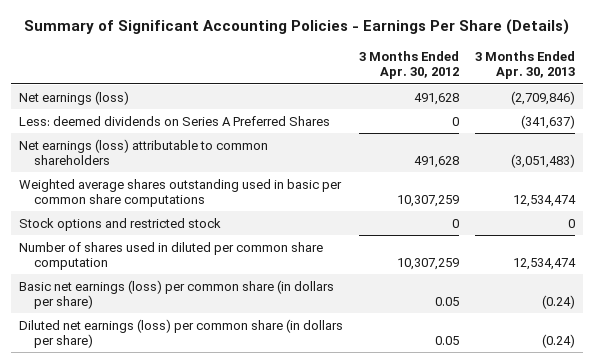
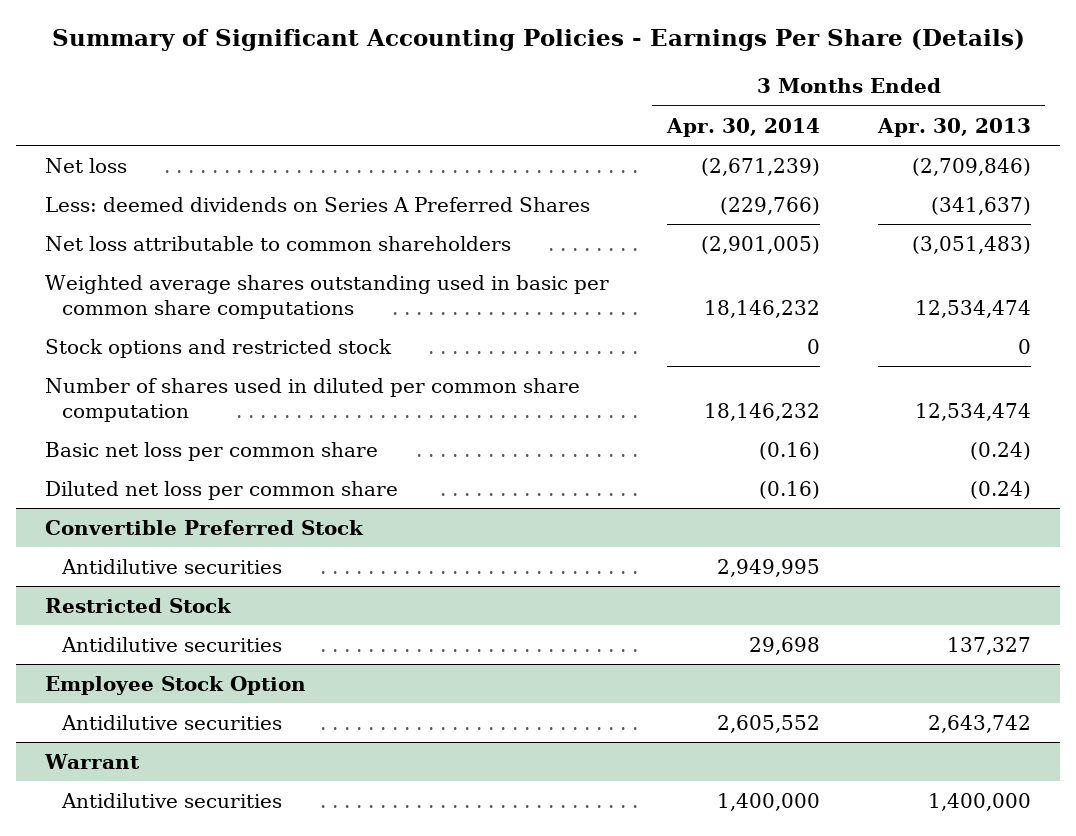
[359,50,460,79] 3 Months Ended Apr. 30, 2012 -> none
none -> [665,117,820,137] Apr. 30, 2014
[19,90,130,105] Net earnings (loss) -> [44,157,127,173] Net loss
[19,138,269,165] Net earnings (loss) attributable to common shareholders -> [44,235,511,251] Net loss attributable to common shareholders
[19,279,335,309] Basic net earnings (loss) per common share (in dollars per share) -> [44,441,378,461] Basic net loss per common share
[19,318,344,348] Diluted net earnings (loss) per common share (in dollars per share) -> [44,480,398,500] Diluted net loss per common share
none -> [44,519,364,535] Convertible Preferred Stock
none -> [60,558,282,574] Antidilutive securities
none -> [44,597,232,613] Restricted Stock
none -> [60,636,282,652] Antidilutive securities
none -> [44,675,306,695] Employee Stock Option
none -> [60,714,282,730] Antidilutive securities
none -> [43,753,140,769] Warrant
none -> [60,792,282,808] Antidilutive securities

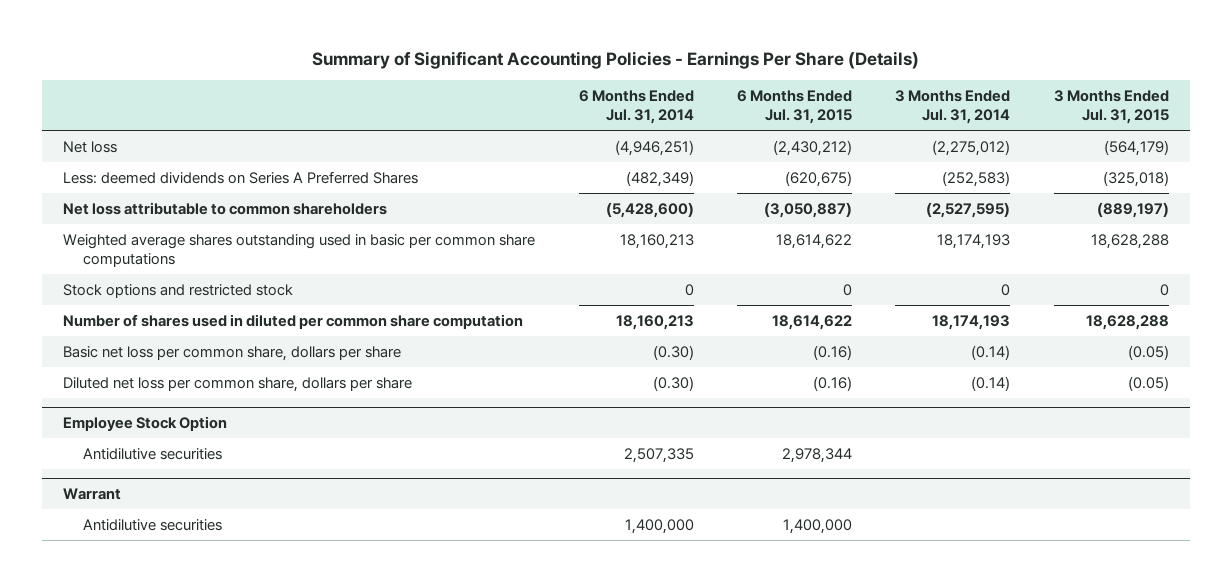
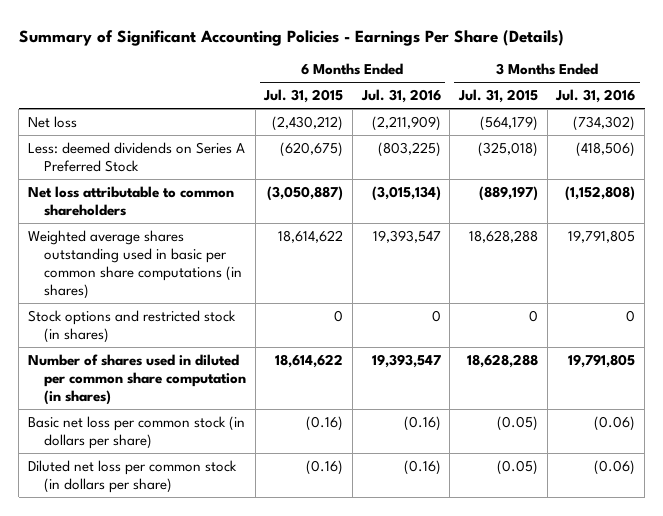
[578,89,694,125] 6 Months Ended Jul. 31, 2014 -> none
[895,89,1011,125] 3 Months Ended Jul. 31, 2014 -> none
none -> [360,89,441,104] Jul. 31, 2016
none -> [555,89,636,104] Jul. 31, 2016
[63,170,419,184] Less: deemed dividends on Series A Preferred Shares -> [27,141,245,172] Less: deemed dividends on Series A Preferred Stock
[63,416,228,432] Employee Stock Option -> none
[82,447,222,460] Antidilutive securities -> none
[63,488,122,501] Warrant -> none
[82,518,222,531] Antidilutive securities -> none
[63,233,536,268] Weighted average shares outstanding used in basic per common share computations -> [27,229,242,299] Weighted average shares outstanding used in basic per common share computations (in shares)
[63,283,294,298] Stock options and restricted stock -> [27,309,236,343] Stock options and restricted stock (in shares)
[63,313,524,329] Number of shares used in diluted per common share computation -> [27,353,246,405] Number of shares used in diluted per common share computation (in shares)
[63,345,402,361] Basic net loss per common share, dollars per share -> [27,415,245,449] Basic net loss per common stock (in dollars per share)
[63,376,413,392] Diluted net loss per common share, dollars per share -> [27,459,237,493] Diluted net loss per common stock (in dollars per share)

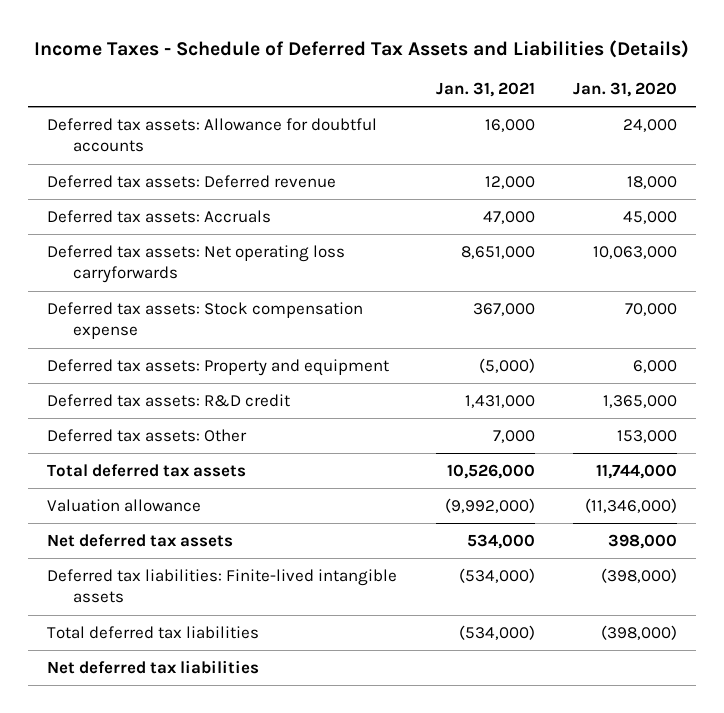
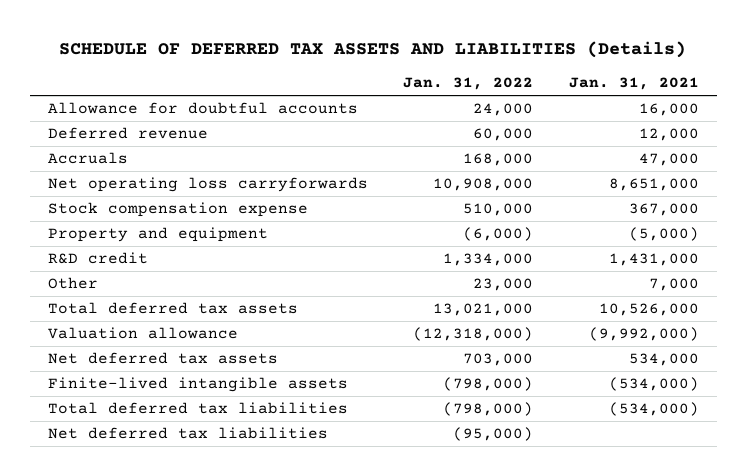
[34,39,690,58] Income Taxes - Schedule of Deferred Tax Assets and Liabilities (Details) -> [59,41,687,59] SCHEDULE OF DEFERRED TAX ASSETS AND LIABILITIES (Details)
[572,82,677,98] Jan. 31, 2020 -> none
none -> [403,77,534,91] Jan. 31, 2022
[47,117,378,153] Deferred tax assets: Allowance for doubtful accounts -> [47,102,358,115] Allowance for doubtful accounts
[47,174,337,188] Deferred tax assets: Deferred revenue -> [47,127,208,140] Deferred revenue
[47,209,272,223] Deferred tax assets: Accruals -> [47,152,128,165] Accruals
[47,244,346,284] Deferred tax assets: Net operating loss carryforwards -> [47,177,368,193] Net operating loss carryforwards
[47,301,364,340] Deferred tax assets: Stock compensation expense -> [47,202,308,218] Stock compensation expense
[47,358,390,376] Deferred tax assets: Property and equipment -> [47,227,268,243] Property and equipment
[47,393,291,407] Deferred tax assets: R&D credit -> [47,252,148,265] R&D credit
[47,428,248,442] Deferred tax assets: Other -> [47,277,98,290] Other
[47,568,398,604] Deferred tax liabilities: Finite-lived intangible assets -> [47,377,348,393] Finite-lived intangible assets

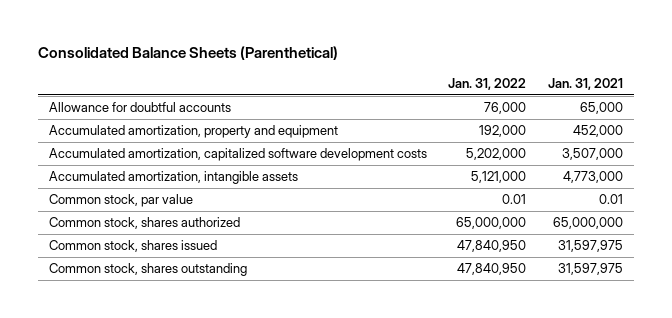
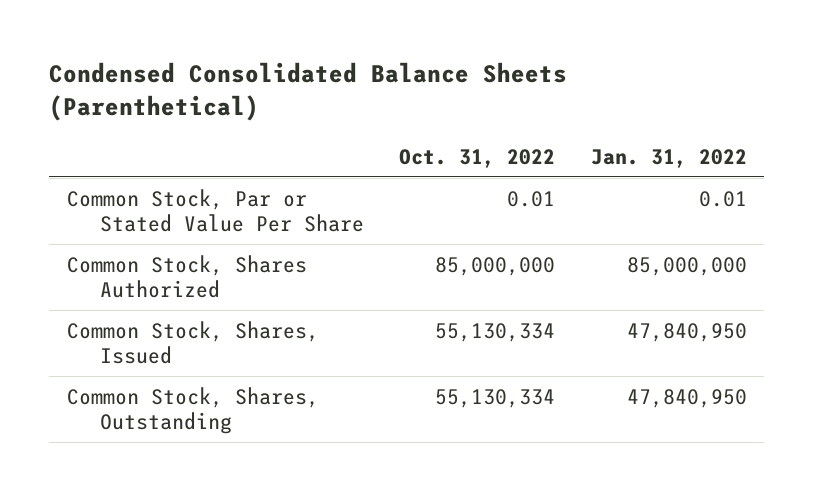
[38,46,339,61] Consolidated Balance Sheets (Parenthetical) -> [49,62,568,121] Condensed Consolidated Balance Sheets (Parenthetical)
[547,77,623,90] Jan. 31, 2021 -> none
none -> [399,148,556,168] Oct. 31, 2022
[48,102,231,113] Allowance for doubtful accounts -> none
[48,125,338,139] Accumulated amortization, property and equipment -> none
[48,148,427,162] Accumulated amortization, capitalized software development costs -> none
[48,171,298,185] Accumulated amortization, intangible assets -> none
[48,194,193,208] Common stock, par value -> [66,188,365,233] Common Stock, Par or Stated Value Per Share
[48,217,240,230] Common stock, shares authorized -> [66,254,307,299] Common Stock, Shares Authorized
[456,217,527,230] 65,000,000 -> [626,256,747,276] 85,000,000
[48,240,217,253] Common stock, shares issued -> [66,320,319,365] Common Stock, Shares, Issued
[48,263,247,277] Common stock, shares outstanding -> [66,386,319,435] Common Stock, Shares, Outstanding

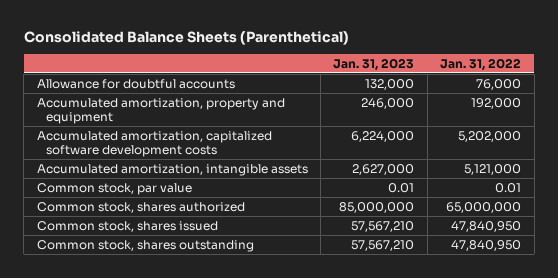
[49,62,568,121] Condensed Consolidated Balance Sheets (Parenthetical) -> [23,31,349,46] Consolidated Balance Sheets (Parenthetical)
[399,148,556,168] Oct. 31, 2022 -> none
none -> [333,57,415,71] Jan. 31, 2023
none -> [36,78,235,89] Allowance for doubtful accounts
none -> [36,97,285,125] Accumulated amortization, property and equipment
none -> [36,130,272,158] Accumulated amortization, capitalized software development costs
none -> [36,163,308,176] Accumulated amortization, intangible assets
[66,188,365,233] Common Stock, Par or Stated Value Per Share -> [36,182,192,195] Common stock, par value
[66,254,307,299] Common Stock, Shares Authorized -> [36,201,245,213] Common stock, shares authorized
[626,256,747,276] 85,000,000 -> [446,201,522,213] 65,000,000
[66,320,319,365] Common Stock, Shares, Issued -> [36,220,218,232] Common stock, shares issued
[66,386,319,435] Common Stock, Shares, Outstanding -> [36,239,254,252] Common stock, shares outstanding

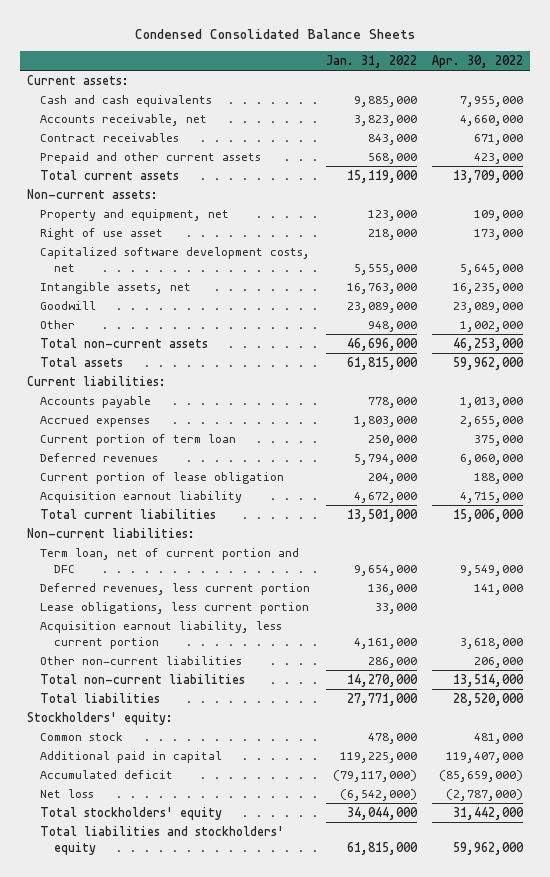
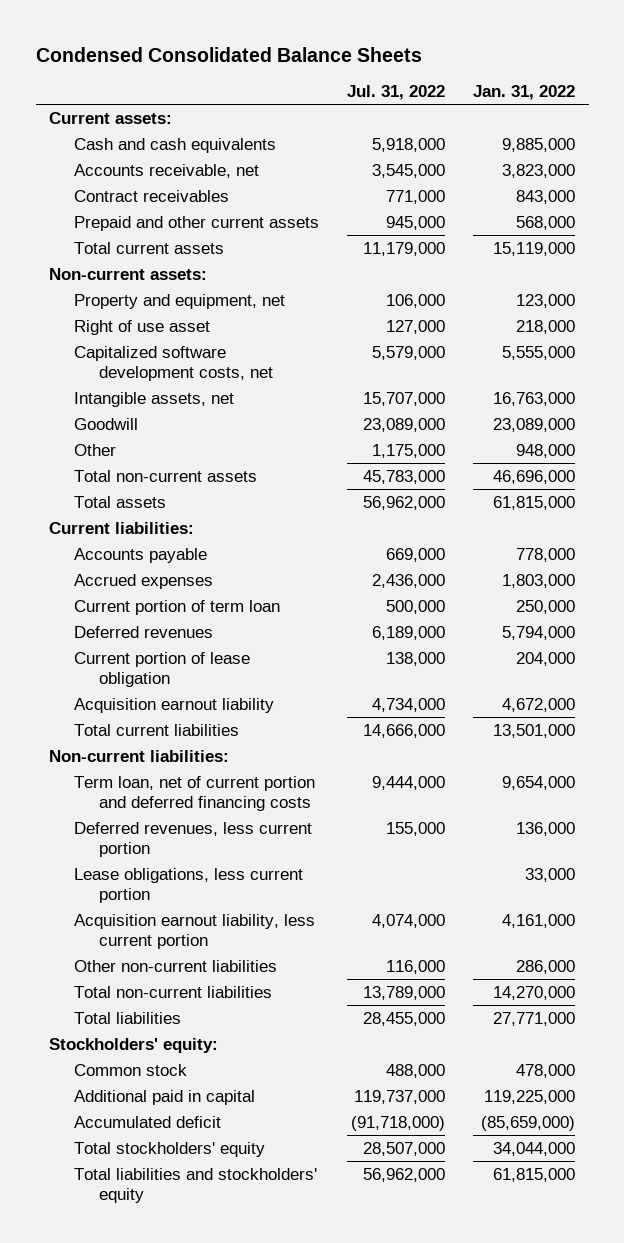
[431,54,523,68] Apr. 30, 2022 -> none
none -> [347,85,446,101] Jul. 31, 2022
[40,547,300,573] Term loan, net of current portion and DFC -> [74,775,316,811] Term loan, net of current portion and deferred financing costs
[40,788,95,798] Net loss -> none
[332,769,417,782] (79,117,000) -> [480,1115,575,1131] (85,659,000)

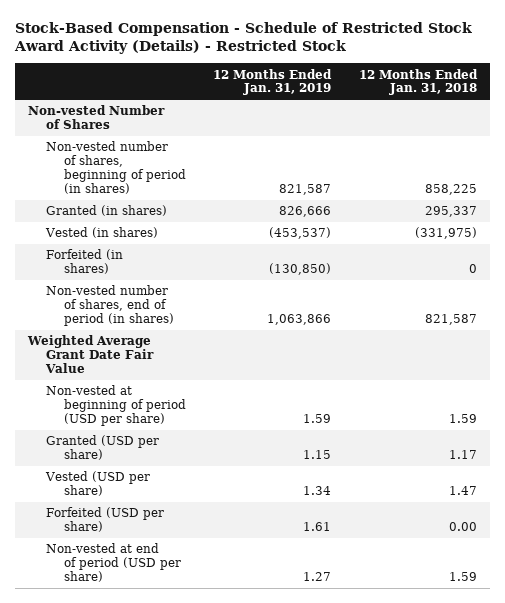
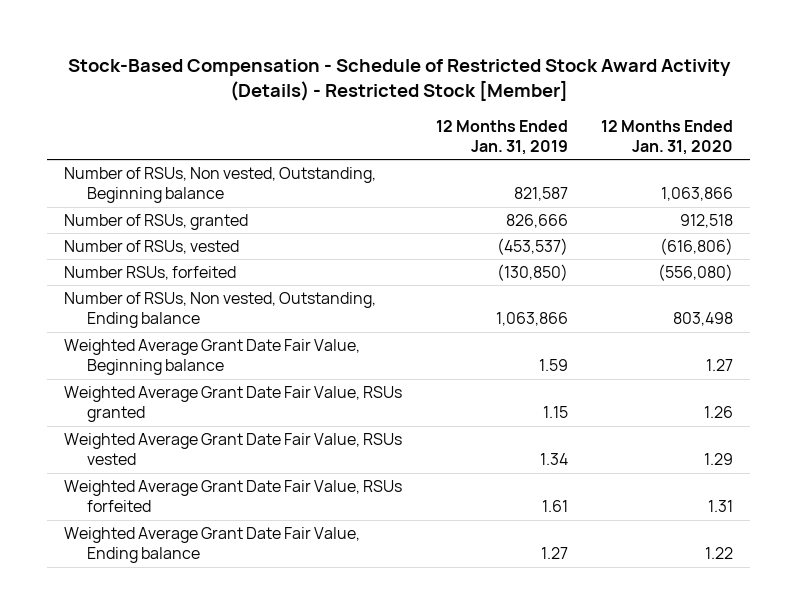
[13,22,472,55] Stock-Based Compensation - Schedule of Restricted Stock Award Activity (Details) - Restricted Stock -> [67,59,731,101] Stock-Based Compensation - Schedule of Restricted Stock Award Activity (Details) - Restricted Stock [Member]
[358,68,478,96] 12 Months Ended Jan. 31, 2018 -> none
none -> [601,119,734,156] 12 Months Ended Jan. 31, 2020
[28,105,166,130] Non-vested Number of Shares -> none
[27,335,155,374] Weighted Average Grant Date Fair Value -> none
[46,141,187,194] Non-vested number of shares, beginning of period (in shares) -> [64,166,377,204] Number of RSUs, Non vested, Outstanding, Beginning balance
[46,205,168,217] Granted (in shares) -> [64,213,249,230] Number of RSUs, granted
[45,227,159,239] Vested (in shares) -> [64,239,240,254] Number of RSUs, vested
[46,249,124,275] Forfeited (in shares) -> [64,265,237,280] Number RSUs, forfeited
[46,285,175,327] Non-vested number of shares, end of period (in shares) -> [64,291,377,329] Number of RSUs, Non vested, Outstanding, Ending balance
[46,385,187,427] Non-vested at beginning of period (USD per share) -> [64,338,361,376] Weighted Average Grant Date Fair Value, Beginning balance
[46,435,160,461] Granted (USD per share) -> [64,385,403,423] Weighted Average Grant Date Fair Value, RSUs granted
[45,471,151,497] Vested (USD per share) -> [64,432,403,466] Weighted Average Grant Date Fair Value, RSUs vested
[46,507,165,533] Forfeited (USD per share) -> [64,479,403,513] Weighted Average Grant Date Fair Value, RSUs forfeited
[46,543,182,583] Non-vested at end of period (USD per share) -> [64,526,361,564] Weighted Average Grant Date Fair Value, Ending balance

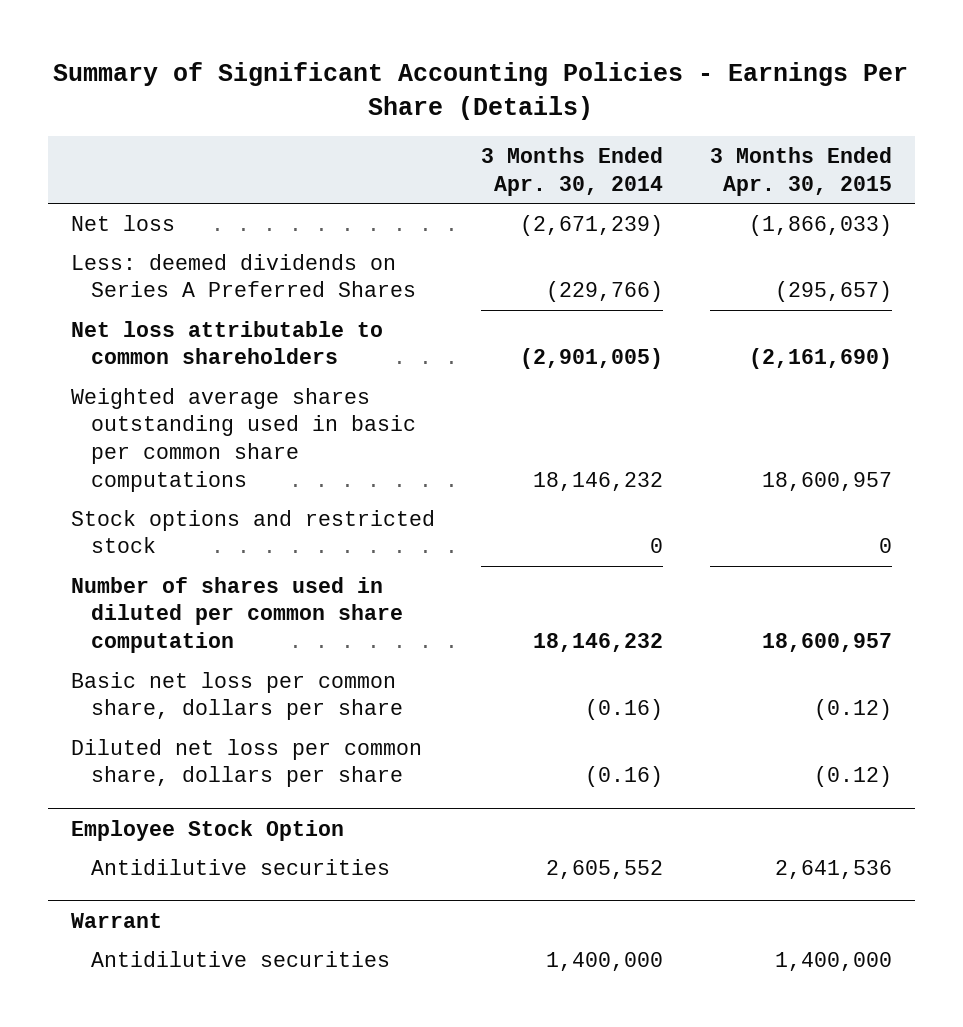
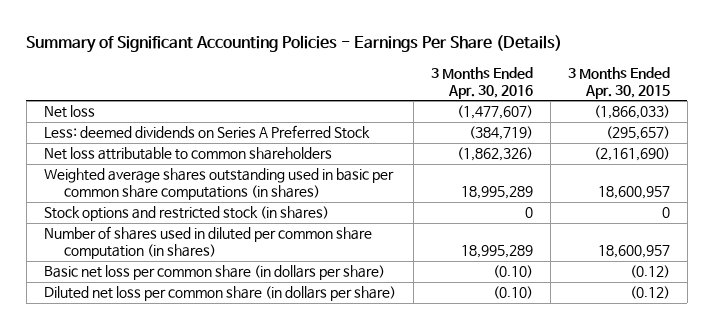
[481,147,664,196] 3 Months Ended Apr. 30, 2014 -> none
none -> [430,66,533,99] 3 Months Ended Apr. 30, 2016
[70,253,416,298] Less: deemed dividends on Series A Preferred Shares -> [43,125,370,140] Less: deemed dividends on Series A Preferred Stock
[70,819,344,841] Employee Stock Option -> none
[90,858,390,875] Antidilutive securities -> none
[70,912,162,928] Warrant -> none
[90,950,390,967] Antidilutive securities -> none
[70,387,416,492] Weighted average shares outstanding used in basic per common share computations -> [43,168,394,201] Weighted average shares outstanding used in basic per common share computations (in shares)
[70,509,435,554] Stock options and restricted stock -> [43,206,329,222] Stock options and restricted stock (in shares)
[70,576,403,654] Number of shares used in diluted per common share computation -> [43,226,372,260] Number of shares used in diluted per common share computation (in shares)
[70,671,403,721] Basic net loss per common share, dollars per share -> [43,265,385,281] Basic net loss per common share (in dollars per share)
[70,738,422,788] Diluted net loss per common share, dollars per share -> [43,286,396,302] Diluted net loss per common share (in dollars per share)

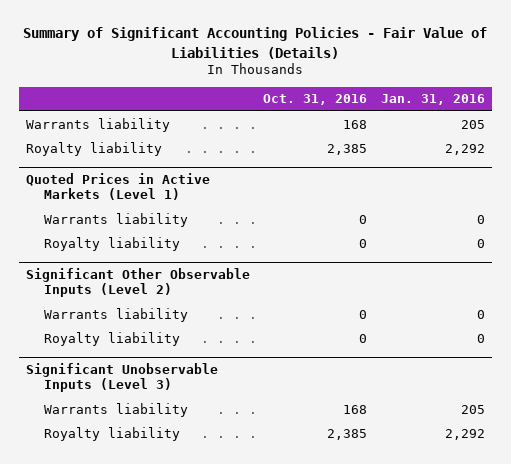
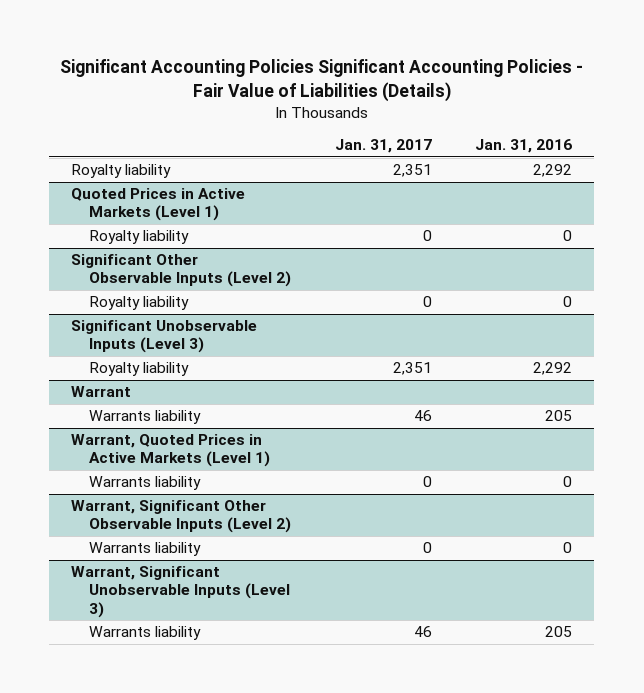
[23,27,488,59] Summary of Significant Accounting Policies - Fair Value of Liabilities (Details) -> [59,59,583,103] Significant Accounting Policies Significant Accounting Policies - Fair Value of Liabilities (Details)
[263,94,368,106] Oct. 31, 2016 -> none
none -> [334,139,432,154] Jan. 31, 2017
[25,117,170,132] Warrants liability -> none
[44,212,189,227] Warrants liability -> none
[44,307,189,322] Warrants liability -> none
[44,402,189,417] Warrants liability -> none
none -> [71,386,132,398] Warrant
none -> [89,410,202,425] Warrants liability
none -> [71,434,271,468] Warrant, Quoted Prices in Active Markets (Level 1)
none -> [89,476,202,491] Warrants liability
none -> [71,500,292,534] Warrant, Significant Other Observable Inputs (Level 2)
none -> [89,542,202,557] Warrants liability
none -> [71,566,291,618] Warrant, Significant Unobservable Inputs (Level 3)
none -> [89,626,202,641] Warrants liability

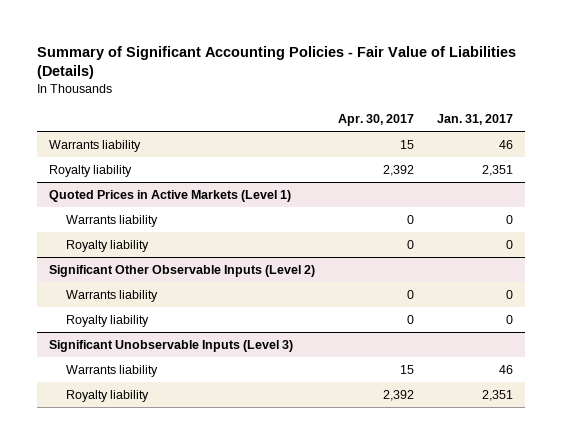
[59,59,583,103] Significant Accounting Policies Significant Accounting Policies - Fair Value of Liabilities (Details) -> [37,45,517,80] Summary of Significant Accounting Policies - Fair Value of Liabilities (Details)
[475,139,573,154] Jan. 31, 2016 -> none
none -> [337,114,414,127] Apr. 30, 2017
none -> [48,140,141,153] Warrants liability
none -> [65,215,158,228] Warrants liability
none -> [65,290,158,303] Warrants liability
[71,386,132,398] Warrant -> none
[71,434,271,468] Warrant, Quoted Prices in Active Markets (Level 1) -> none
[89,476,202,491] Warrants liability -> none
[71,500,292,534] Warrant, Significant Other Observable Inputs (Level 2) -> none
[89,542,202,557] Warrants liability -> none
[71,566,291,618] Warrant, Significant Unobservable Inputs (Level 3) -> none
[89,626,202,641] Warrants liability -> none
[89,362,190,377] Royalty liability -> [65,390,149,403] Royalty liability

